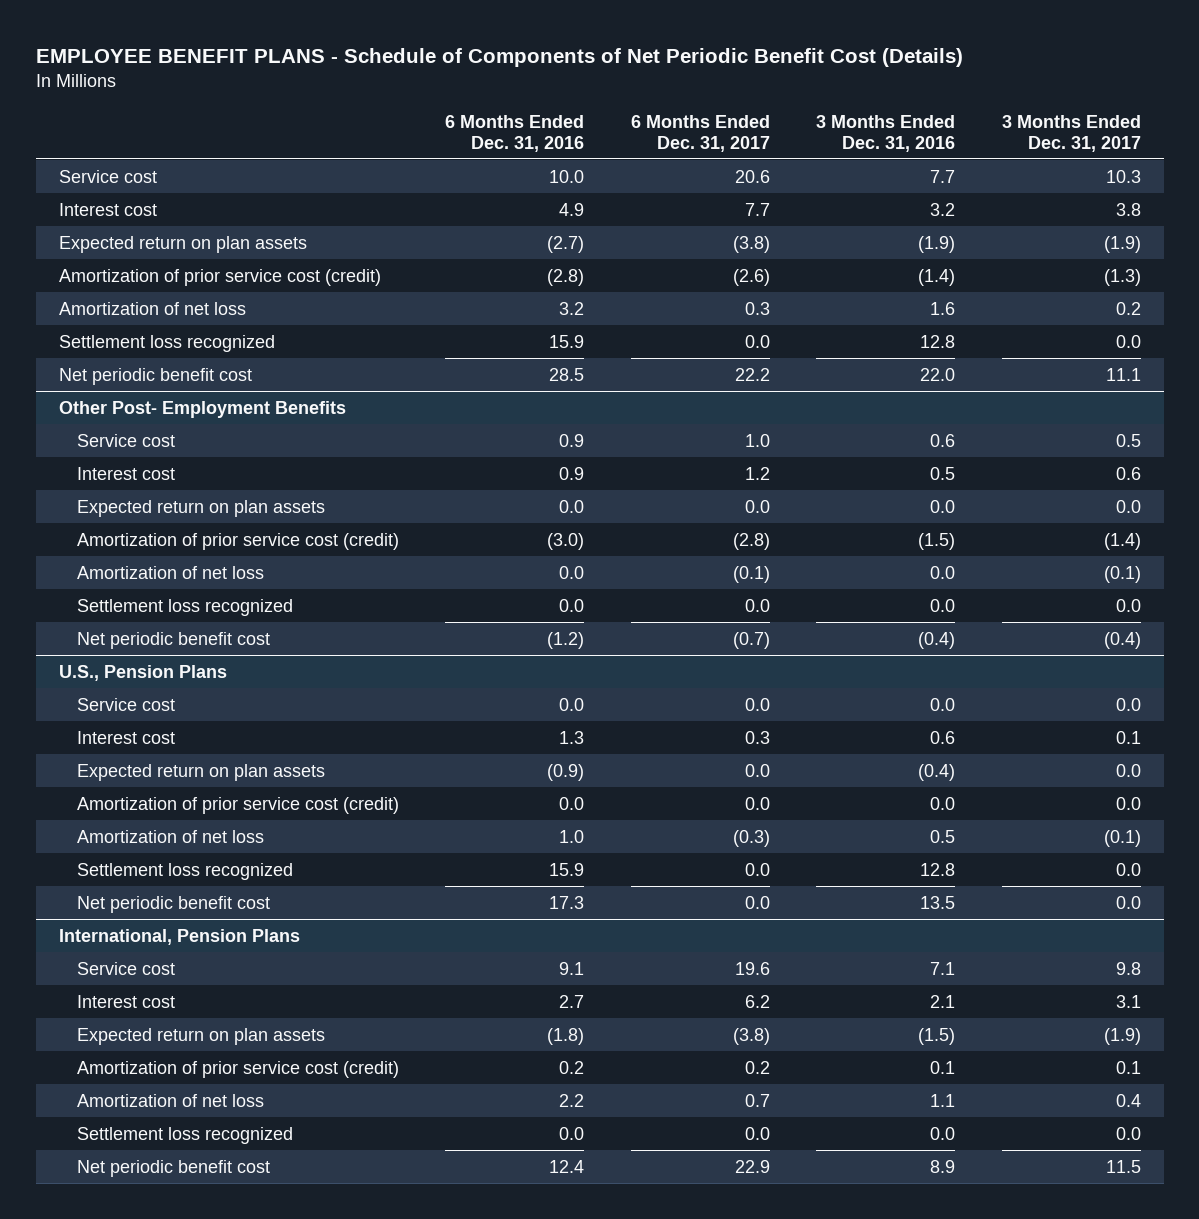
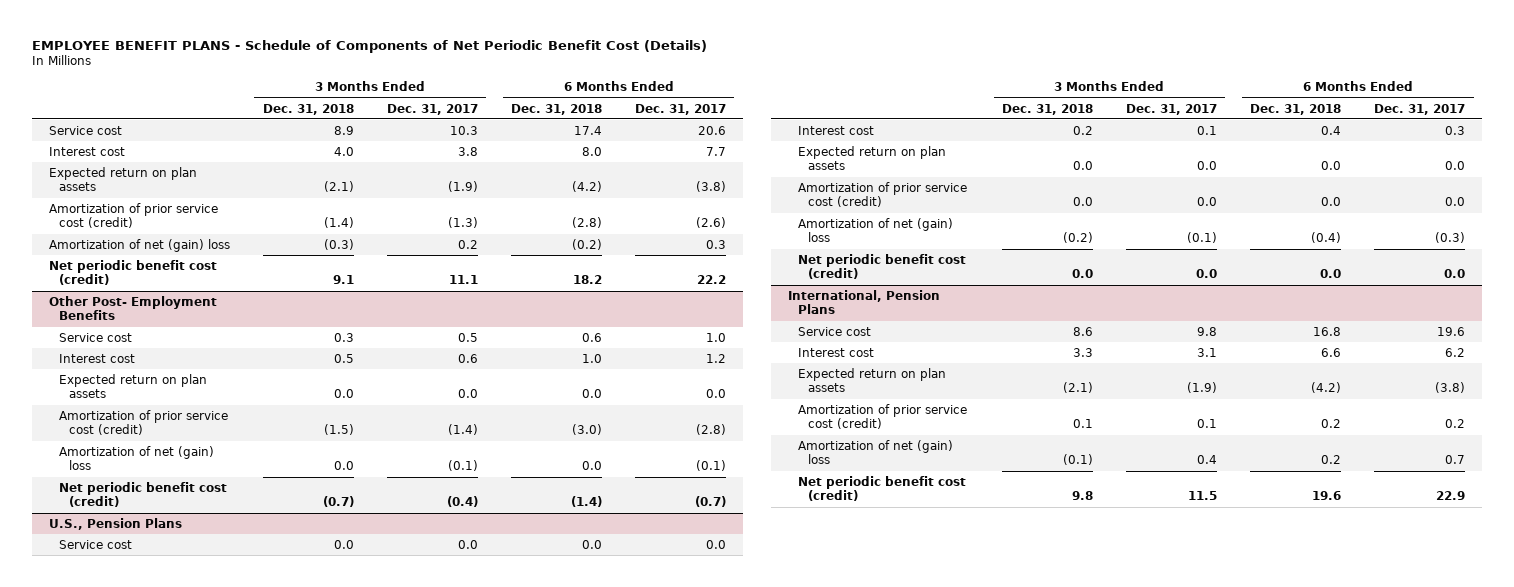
[445,114,585,152] 6 Months Ended Dec. 31, 2016 -> none
[816,114,956,152] 3 Months Ended Dec. 31, 2016 -> none
none -> [262,103,354,115] Dec. 31, 2018
none -> [510,103,602,115] Dec. 31, 2018
[58,334,275,352] Settlement loss recognized -> none
[58,301,246,315] Amortization of net loss -> [48,238,230,252] Amortization of net (gain) loss
[58,367,252,385] Net periodic benefit cost -> [48,259,217,286] Net periodic benefit cost (credit)
[77,598,294,616] Settlement loss recognized -> none
[77,565,265,579] Amortization of net loss -> [58,445,214,471] Amortization of net (gain) loss
[77,631,271,649] Net periodic benefit cost -> [58,481,227,508] Net periodic benefit cost (credit)
[77,862,294,880] Settlement loss recognized -> none
[77,829,265,843] Amortization of net loss -> [798,217,954,243] Amortization of net (gain) loss
[77,895,271,913] Net periodic benefit cost -> [798,253,967,280] Net periodic benefit cost (credit)
[77,1126,294,1144] Settlement loss recognized -> none
[77,1093,265,1107] Amortization of net loss -> [798,439,954,465] Amortization of net (gain) loss
[77,1159,271,1177] Net periodic benefit cost -> [798,475,967,502] Net periodic benefit cost (credit)

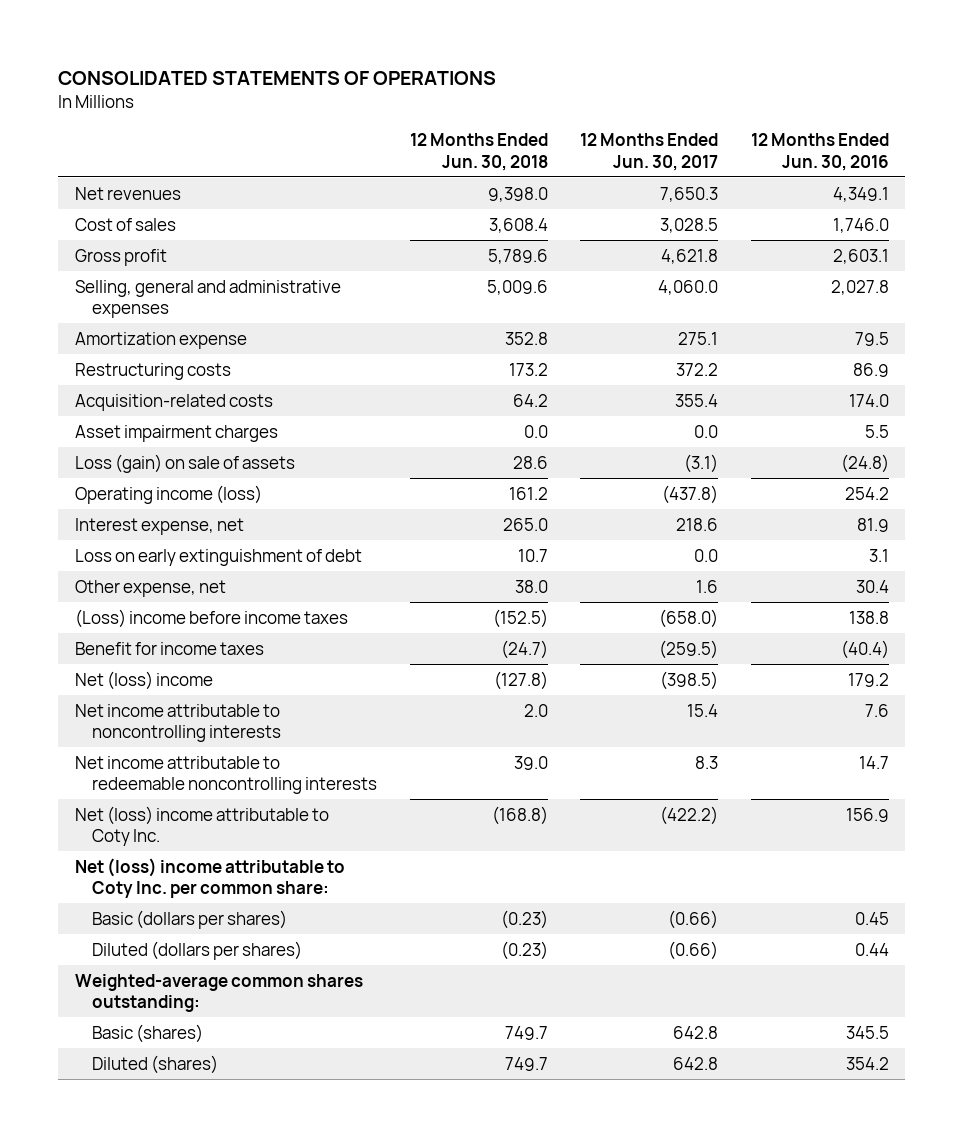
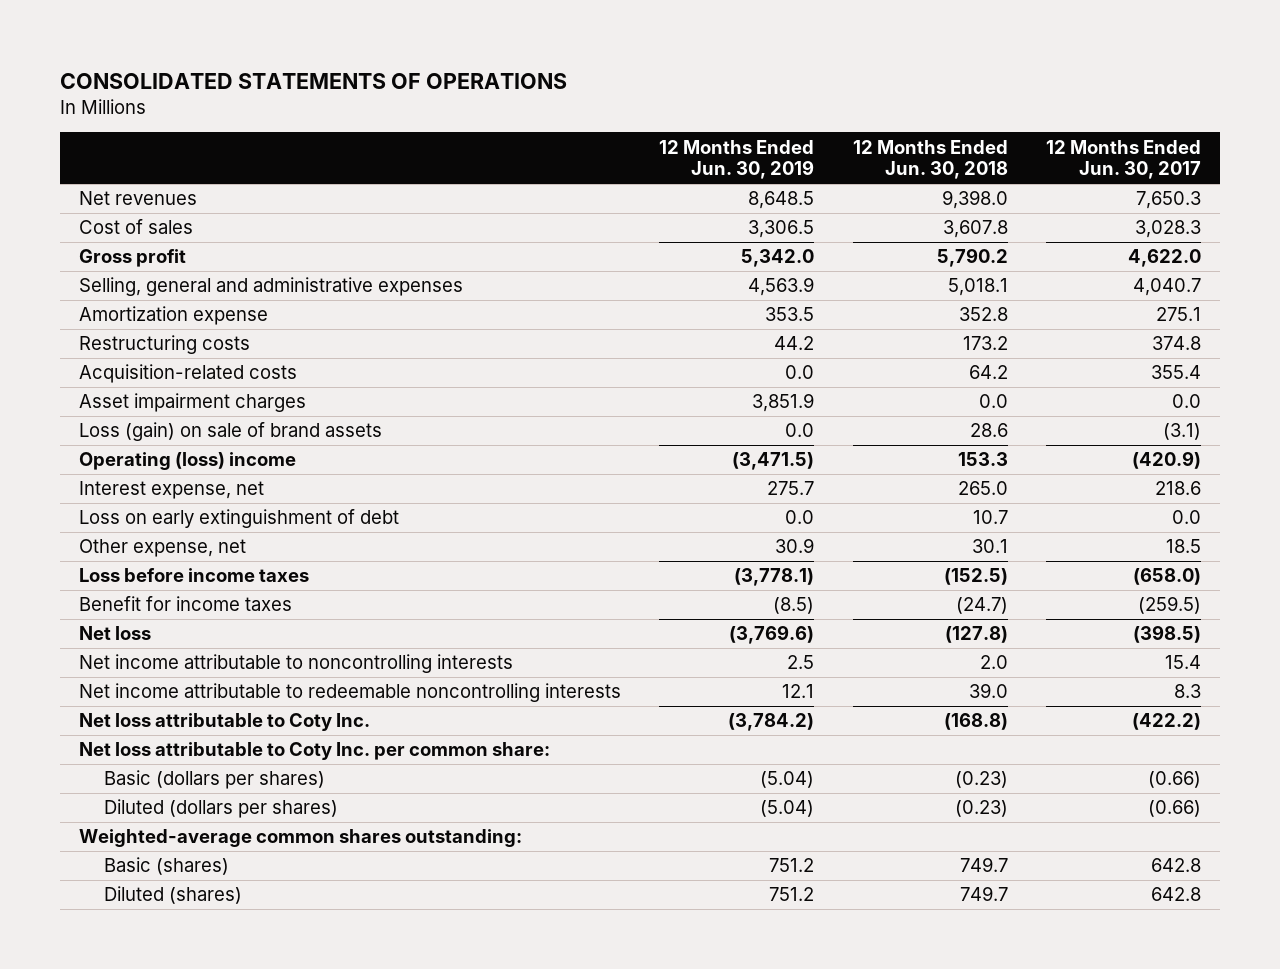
[750,133,889,171] 12 Months Ended Jun. 30, 2016 -> none
none -> [659,139,815,180] 12 Months Ended Jun. 30, 2019
[488,217,548,233] 3,608.4 -> [942,220,1008,239] 3,607.8
[660,217,719,233] 3,028.5 -> [1135,220,1202,239] 3,028.3
[487,248,548,264] 5,789.6 -> [936,248,1008,268] 5,790.2
[661,248,719,264] 4,621.8 -> [1128,249,1202,268] 4,622.0
[486,279,548,295] 5,009.6 -> [947,278,1008,297] 5,018.1
[658,279,719,295] 4,060.0 -> [1133,278,1202,297] 4,040.7
[676,362,719,376] 372.2 -> [1152,336,1202,351] 374.8
[74,453,295,473] Loss (gain) on sale of assets -> [79,422,383,442] Loss (gain) on sale of brand assets
[74,484,262,504] Operating income (loss) -> [79,452,297,471] Operating (loss) income
[508,486,548,500] 161.2 -> [957,452,1008,467] 153.3
[662,484,719,504] (437.8) -> [1132,451,1202,470] (420.9)
[514,579,548,593] 38.0 -> [971,539,1008,554] 30.1
[696,579,719,593] 1.6 -> [1166,539,1202,554] 18.5
[74,608,348,628] (Loss) income before income taxes -> [79,568,310,583] Loss before income taxes
[74,670,213,690] Net (loss) income -> [79,626,152,641] Net loss
[74,805,329,847] Net (loss) income attributable to Coty Inc. -> [79,713,371,732] Net loss attributable to Coty Inc.
[74,857,345,899] Net (loss) income attributable to Coty Inc. per common share: -> [79,742,551,761] Net loss attributable to Coty Inc. per common share:

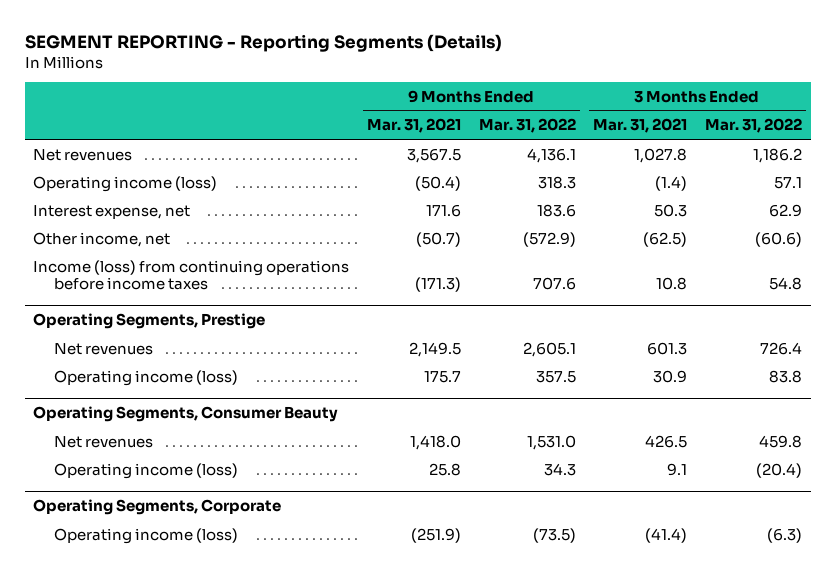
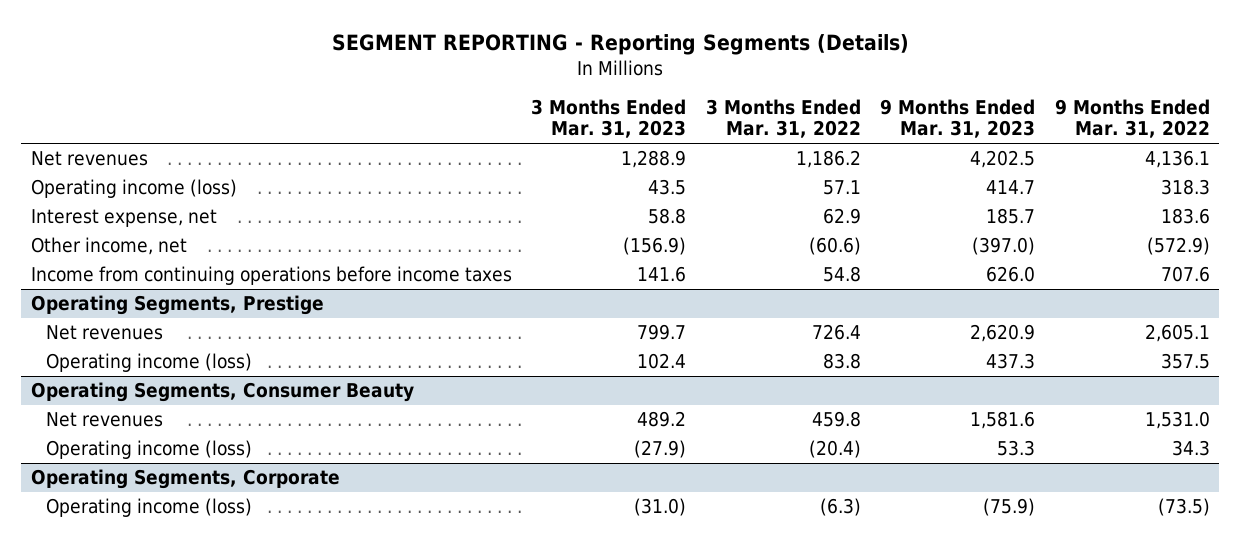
[367,118,462,134] Mar. 31, 2021 -> none
[593,118,688,134] Mar. 31, 2021 -> none
none -> [531,99,687,139] 3 Months Ended Mar. 31, 2023
none -> [880,99,1036,139] 9 Months Ended Mar. 31, 2023
[33,259,350,290] Income (loss) from continuing operations before income taxes -> [31,266,513,286] Income from continuing operations before income taxes

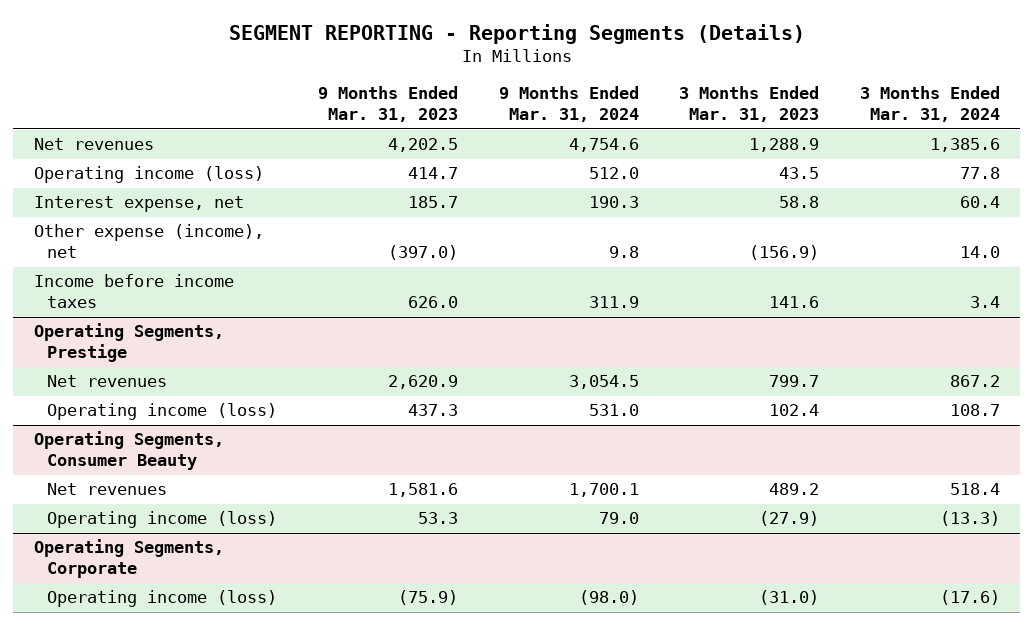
[705,99,861,139] 3 Months Ended Mar. 31, 2022 -> none
[1054,99,1210,139] 9 Months Ended Mar. 31, 2022 -> none
none -> [498,86,639,123] 9 Months Ended Mar. 31, 2024
none -> [859,86,1000,123] 3 Months Ended Mar. 31, 2024
[31,237,188,256] Other income, net -> [33,224,264,259] Other expense (income), net
[31,266,513,286] Income from continuing operations before income taxes -> [33,274,234,309] Income before income taxes

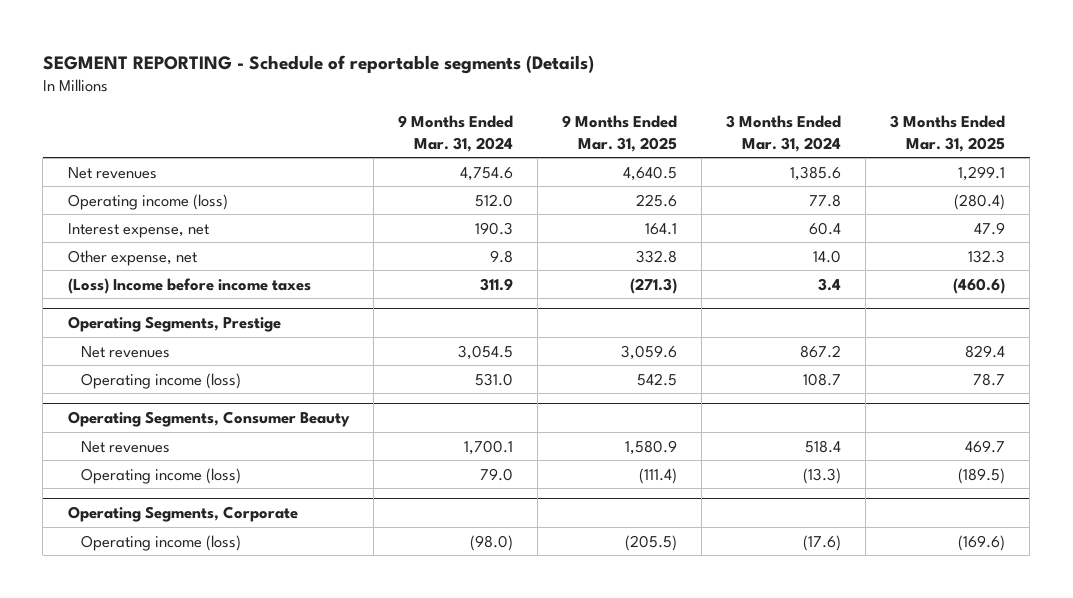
[228,23,805,44] SEGMENT REPORTING - Reporting Segments (Details) -> [42,54,594,74] SEGMENT REPORTING - Schedule of reportable segments (Details)
[317,86,458,123] 9 Months Ended Mar. 31, 2023 -> none
[679,86,820,123] 3 Months Ended Mar. 31, 2023 -> none
none -> [561,115,677,152] 9 Months Ended Mar. 31, 2025
none -> [890,115,1006,152] 3 Months Ended Mar. 31, 2025
[33,224,264,259] Other expense (income), net -> [67,249,197,266] Other expense, net
[33,274,234,309] Income before income taxes -> [67,277,311,294] (Loss) Income before income taxes

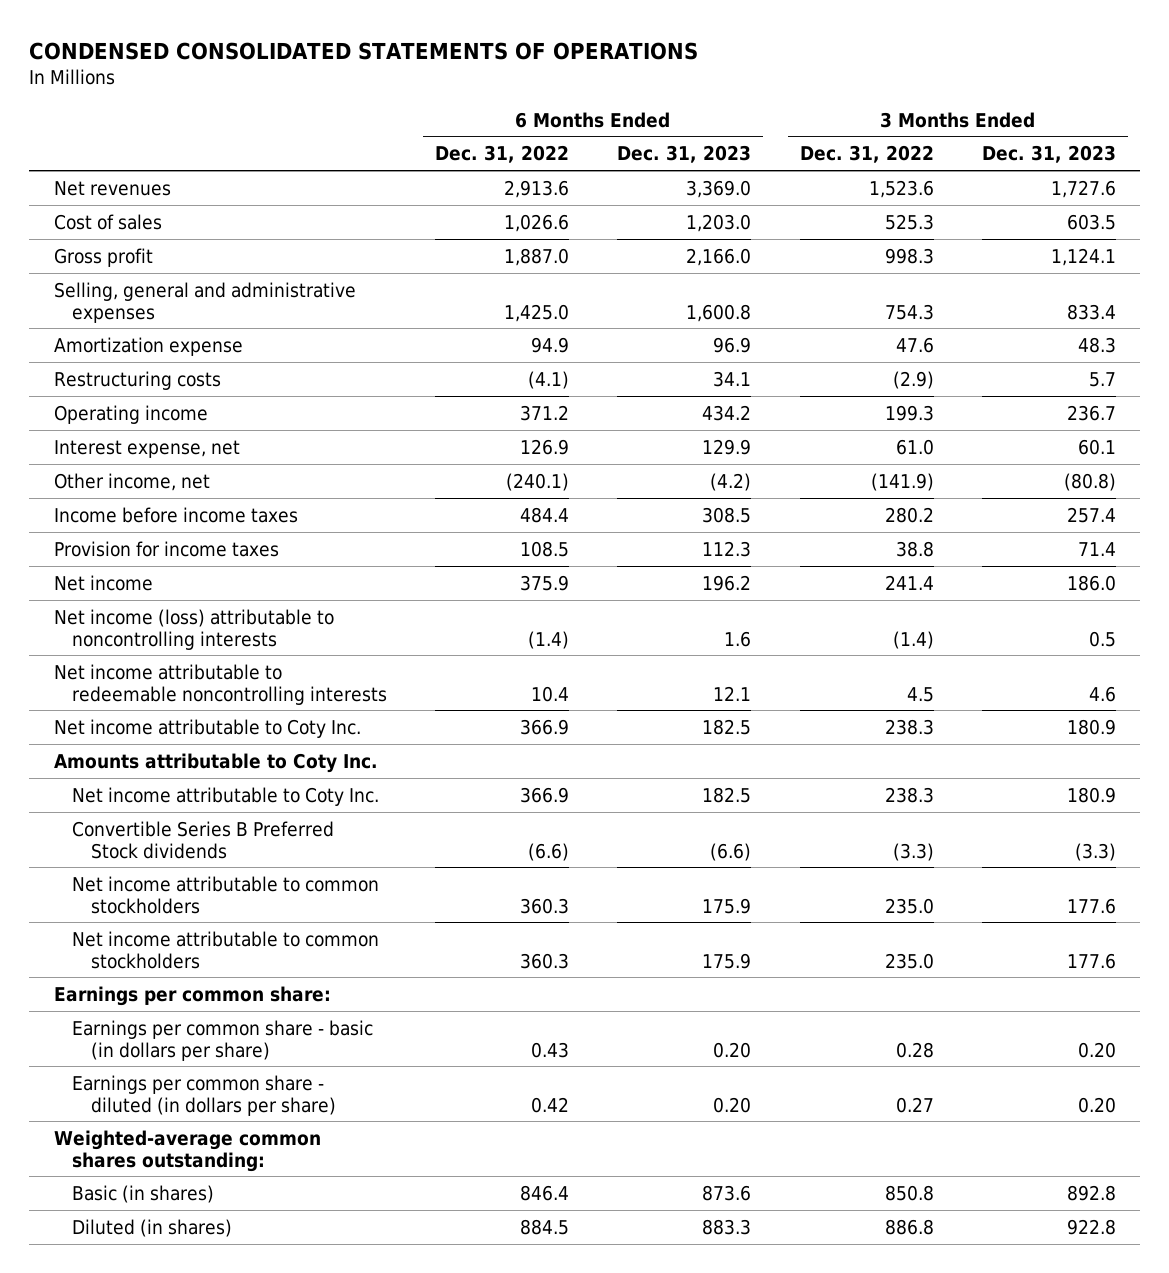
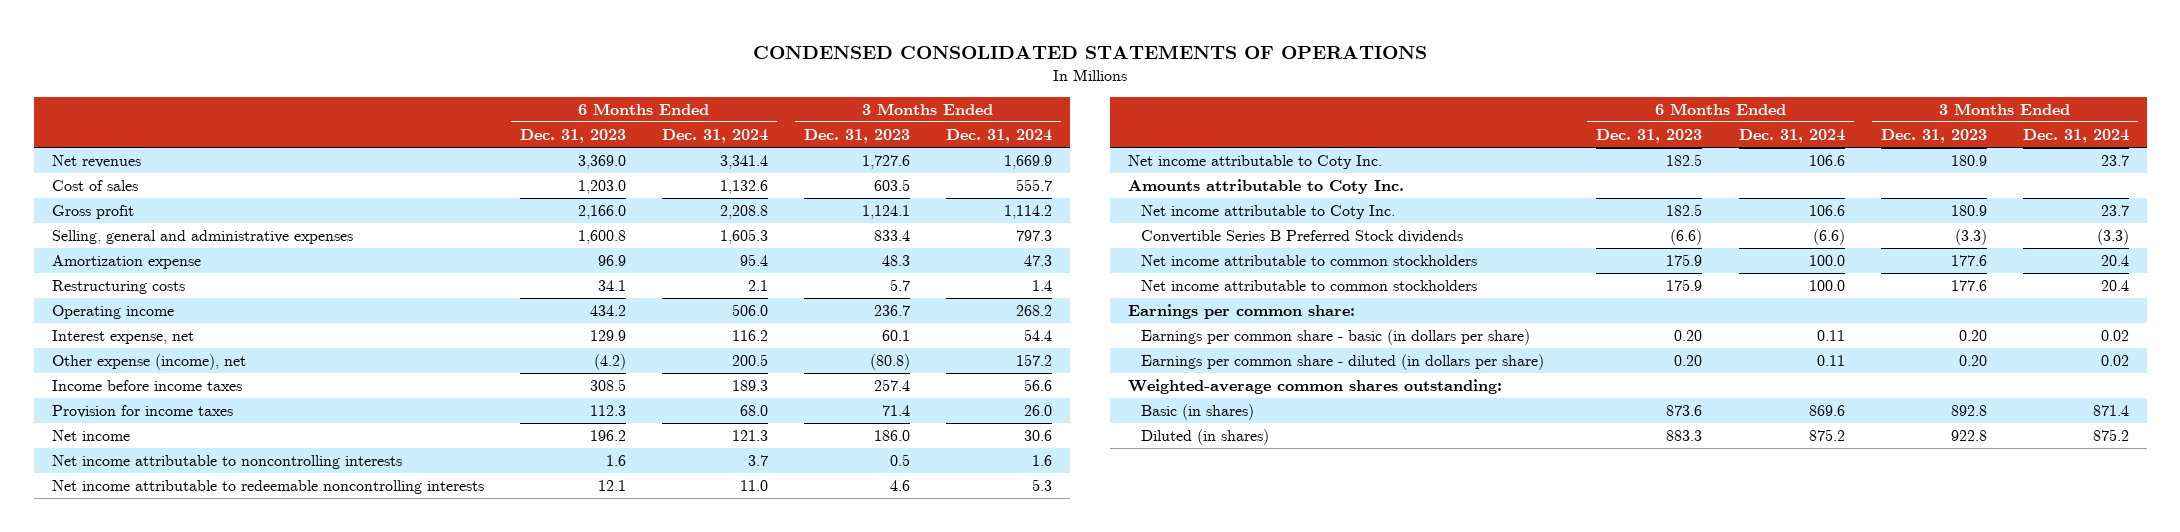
[435,145,570,164] Dec. 31, 2022 -> none
[799,145,934,164] Dec. 31, 2022 -> none
none -> [661,129,768,144] Dec. 31, 2024
none -> [945,129,1052,144] Dec. 31, 2024
[53,472,210,491] Other income, net -> [51,354,246,371] Other expense (income), net
[53,608,334,650] Net income (loss) attributable to noncontrolling interests -> [51,455,402,470] Net income attributable to noncontrolling interests

